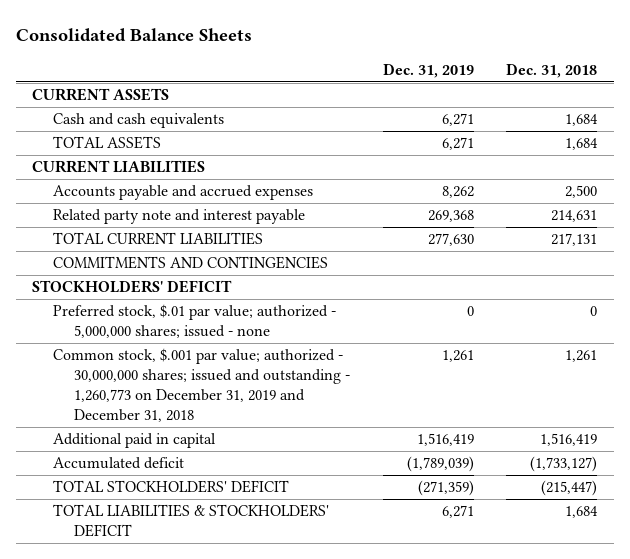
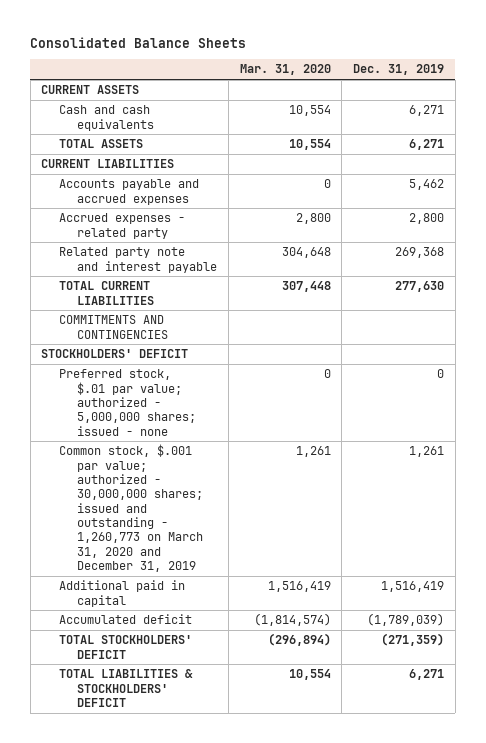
[506,62,598,78] Dec. 31, 2018 -> none
none -> [239,64,331,76] Mar. 31, 2020
[441,186,474,199] 8,262 -> [409,179,445,191] 5,462
none -> [59,213,186,239] Accrued expenses - related party
[53,348,351,422] Common stock, $.001 par value; authorized - 30,000,000 shares; issued and outstanding - 1,260,773 on December 31, 2019 and December 31, 2018 -> [59,444,203,572] Common stock, $.001 par value; authorized - 30,000,000 shares; issued and outstanding - 1,260,773 on March 31, 2020 and December 31, 2019

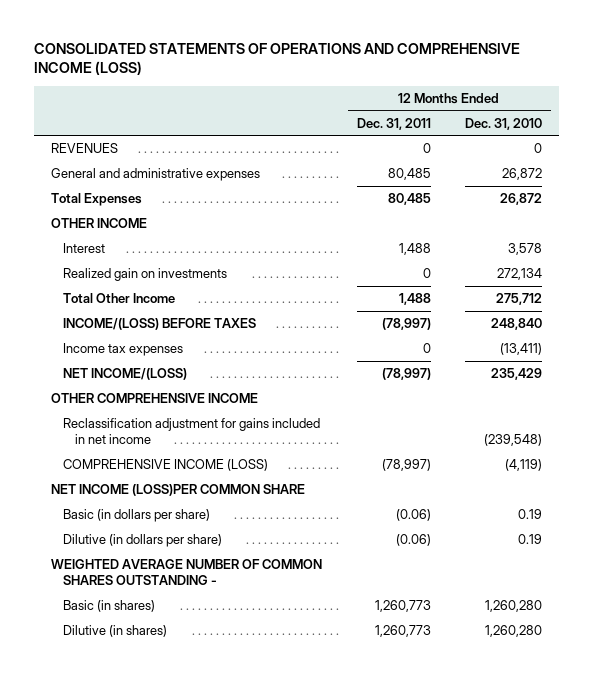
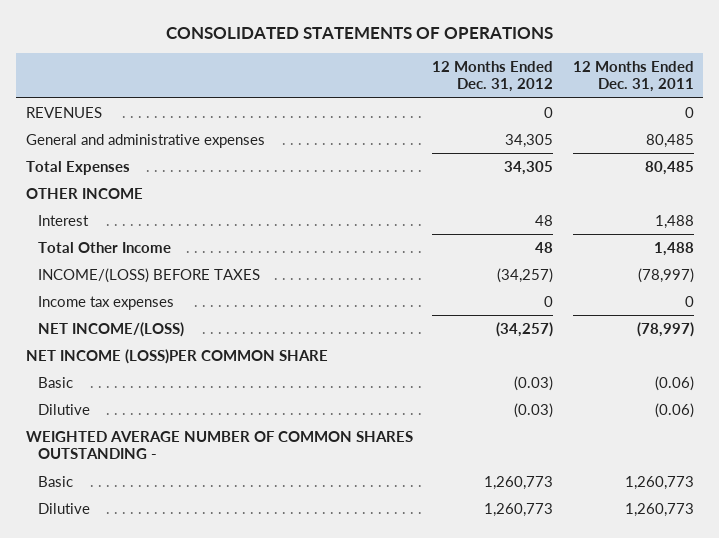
[33,42,520,76] CONSOLIDATED STATEMENTS OF OPERATIONS AND COMPREHENSIVE INCOME (LOSS) -> [165,26,553,39] CONSOLIDATED STATEMENTS OF OPERATIONS
[465,117,543,130] Dec. 31, 2010 -> none
none -> [432,61,554,93] 12 Months Ended Dec. 31, 2012
[62,267,227,281] Realized gain on investments -> none
[50,392,258,403] OTHER COMPREHENSIVE INCOME -> none
[62,417,320,444] Reclassification adjustment for gains included in net income -> none
[62,458,268,471] COMPREHENSIVE INCOME (LOSS) -> none
[62,508,210,522] Basic (in dollars per share) -> [37,376,73,388] Basic
[62,533,222,547] Dilutive (in dollars per share) -> [37,403,90,415] Dilutive
[62,599,155,612] Basic (in shares) -> [37,475,73,487] Basic
[62,624,167,637] Dilutive (in shares) -> [37,502,90,514] Dilutive

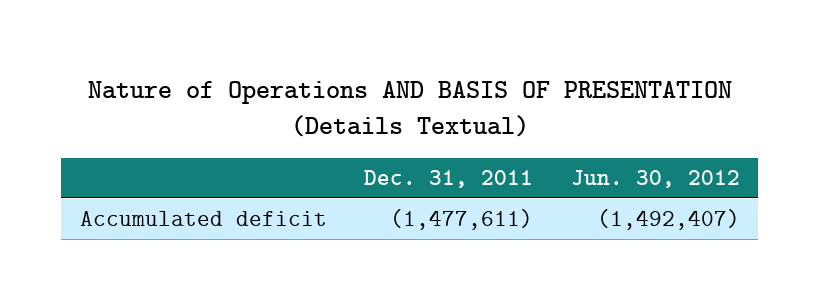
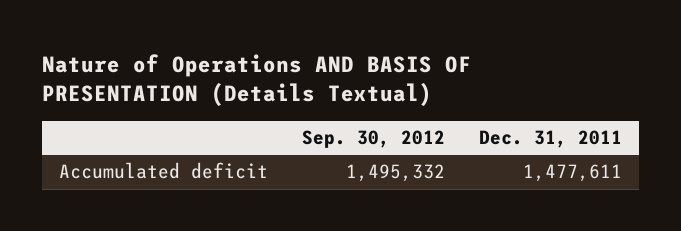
[570,170,740,189] Jun. 30, 2012 -> none
none -> [301,130,445,149] Sep. 30, 2012
[390,209,534,231] (1,477,611) -> [523,164,623,183] 1,477,611

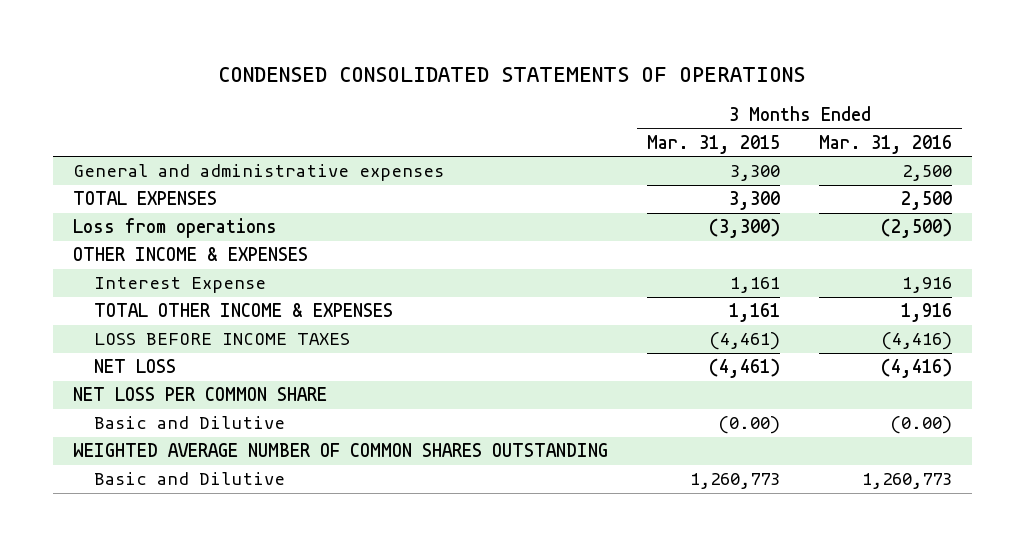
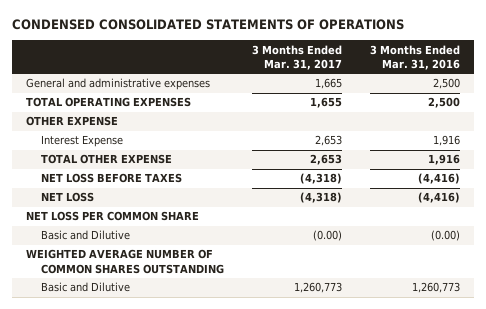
[646,134,780,154] Mar. 31, 2015 -> none
none -> [251,44,342,70] 3 Months Ended Mar. 31, 2017
[72,218,277,239] Loss from operations -> none
[72,191,217,206] TOTAL EXPENSES -> [26,97,192,108] TOTAL OPERATING EXPENSES
[72,247,308,262] OTHER INCOME & EXPENSES -> [26,116,119,127] OTHER EXPENSE
[93,303,393,318] TOTAL OTHER INCOME & EXPENSES -> [41,154,173,165] TOTAL OTHER EXPENSE
[93,333,350,346] LOSS BEFORE INCOME TAXES -> [41,173,183,184] NET LOSS BEFORE TAXES

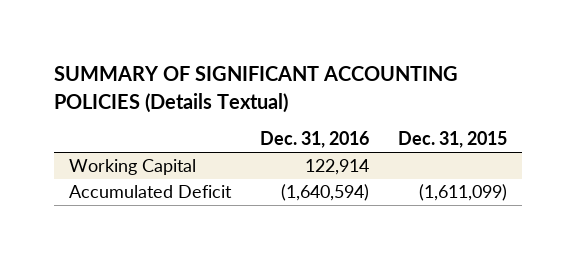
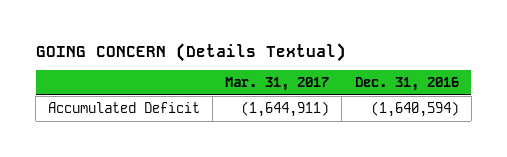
[54,66,459,113] SUMMARY OF SIGNIFICANT ACCOUNTING POLICIES (Details Textual) -> [35,42,346,62] GOING CONCERN (Details Textual)
[398,131,508,149] Dec. 31, 2015 -> none
none -> [225,77,330,92] Mar. 31, 2017
[68,159,196,176] Working Capital -> none

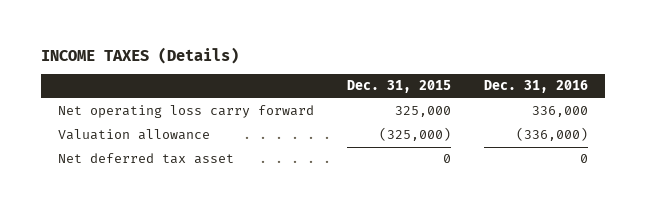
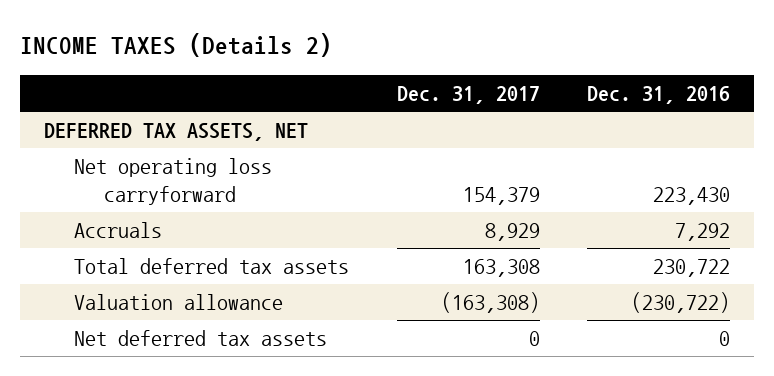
[41,47,240,65] INCOME TAXES (Details) -> [19,33,332,58] INCOME TAXES (Details 2)
[347,80,452,94] Dec. 31, 2015 -> none
none -> [396,86,540,105] Dec. 31, 2017
none -> [43,123,308,142] DEFERRED TAX ASSETS, NET
[57,105,314,119] Net operating loss carry forward -> [73,158,272,205] Net operating loss carryforward
[532,106,589,118] 336,000 -> [653,186,731,205] 223,430
none -> [73,222,162,239] Accruals
none -> [73,258,349,275] Total deferred tax assets
[516,127,589,142] (336,000) -> [631,292,731,314] (230,722)
[57,153,234,165] Net deferred tax asset -> [73,330,327,347] Net deferred tax assets

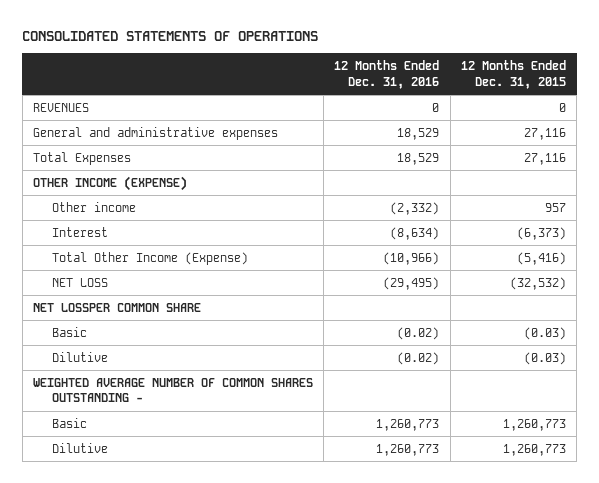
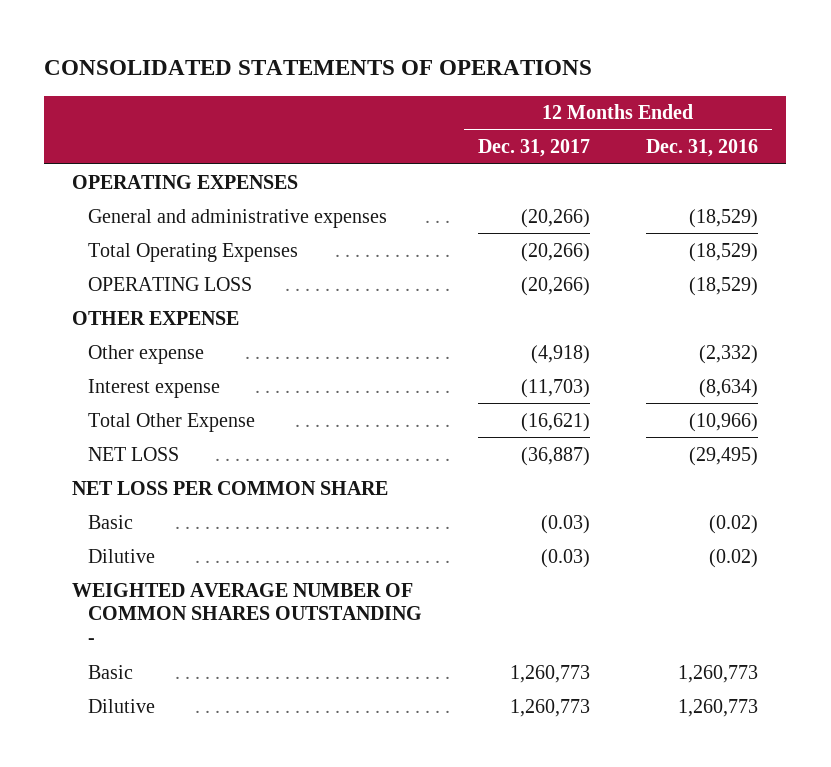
[460,60,566,89] 12 Months Ended Dec. 31, 2015 -> none
none -> [478,139,591,158] Dec. 31, 2017
[33,102,90,112] REVENUES -> none
none -> [72,174,299,189] OPERATING EXPENSES
[397,127,440,140] 18,529 -> [689,208,759,228] (18,529)
[33,151,132,165] Total Expenses -> [88,242,299,262] Total Operating Expenses
[397,152,440,165] 18,529 -> [689,242,759,262] (18,529)
none -> [88,276,253,291] OPERATING LOSS
[33,175,188,191] OTHER INCOME (EXPENSE) -> [72,310,240,325] OTHER EXPENSE
[52,201,137,212] Other income -> [88,344,205,364] Other expense
[52,226,109,237] Interest -> [88,378,221,398] Interest expense
[52,251,249,265] Total Other Income (Expense) -> [88,412,256,432] Total Other Expense
[33,302,202,312] NET LOSSPER COMMON SHARE -> [72,480,389,495] NET LOSS PER COMMON SHARE

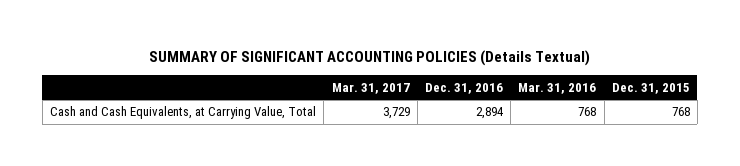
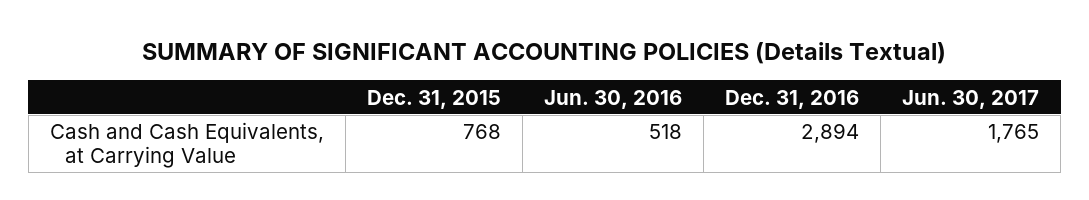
[331,82,410,94] Mar. 31, 2017 -> none
[518,82,597,94] Mar. 31, 2016 -> none
none -> [543,89,682,109] Jun. 30, 2016
none -> [901,89,1039,109] Jun. 30, 2017
[50,106,317,120] Cash and Cash Equivalents, at Carrying Value, Total -> [49,122,324,168] Cash and Cash Equivalents, at Carrying Value

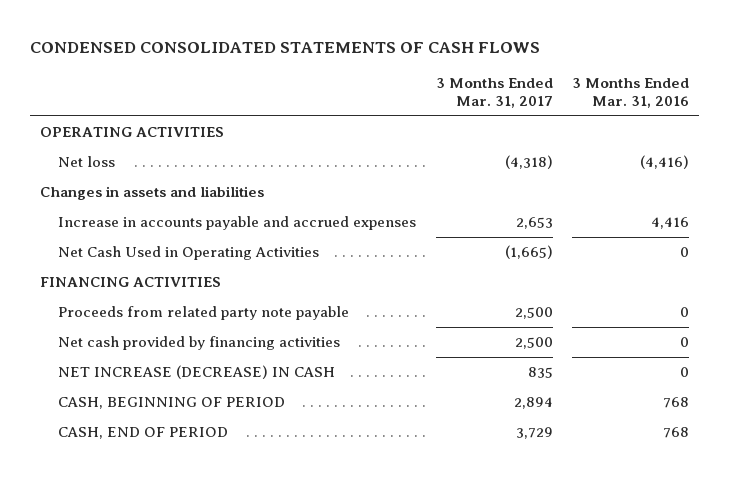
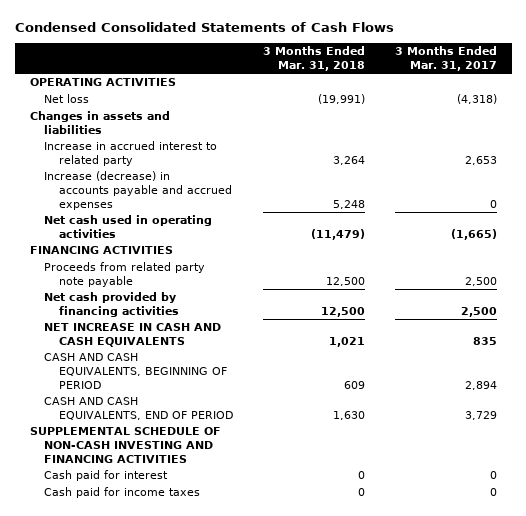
[30,42,541,54] CONDENSED CONSOLIDATED STATEMENTS OF CASH FLOWS -> [14,21,394,32] Condensed Consolidated Statements of Cash Flows
[572,78,690,109] 3 Months Ended Mar. 31, 2016 -> none
none -> [262,46,365,72] 3 Months Ended Mar. 31, 2018
none -> [44,141,218,167] Increase in accrued interest to related party
[58,216,417,231] Increase in accounts payable and accrued expenses -> [44,171,232,210] Increase (decrease) in accounts payable and accrued expenses
[515,217,553,230] 2,653 -> [489,199,497,208] 0
[58,246,320,261] Net Cash Used in Operating Activities -> [44,215,213,239] Net cash used in operating activities
[58,365,336,380] NET INCREASE (DECREASE) IN CASH -> [44,323,222,348] NET INCREASE IN CASH AND CASH EQUIVALENTS
[58,397,286,410] CASH, BEGINNING OF PERIOD -> [44,353,227,389] CASH AND CASH EQUIVALENTS, BEGINNING OF PERIOD
[58,427,229,440] CASH, END OF PERIOD -> [44,397,233,421] CASH AND CASH EQUIVALENTS, END OF PERIOD
none -> [29,427,221,463] SUPPLEMENTAL SCHEDULE OF NON-CASH INVESTING AND FINANCING ACTIVITIES
none -> [44,470,169,482] Cash paid for interest
none -> [44,487,201,499] Cash paid for income taxes

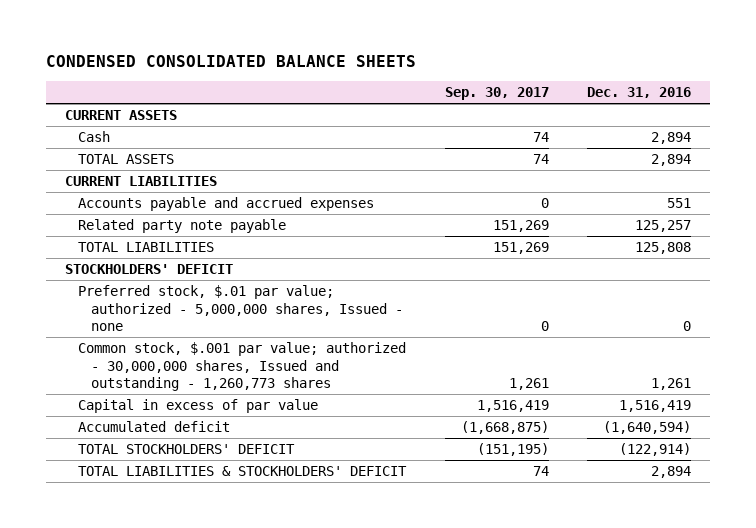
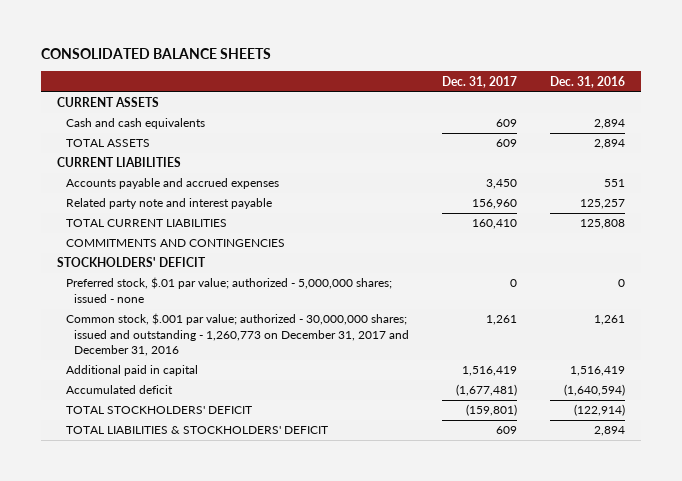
[45,55,416,68] CONDENSED CONSOLIDATED BALANCE SHEETS -> [40,48,271,60] CONSOLIDATED BALANCE SHEETS
[444,87,549,101] Sep. 30, 2017 -> none
none -> [442,75,518,88] Dec. 31, 2017
[78,131,111,143] Cash -> [65,118,205,130] Cash and cash equivalents
[78,219,287,234] Related party note payable -> [65,198,272,210] Related party note and interest payable
[78,242,215,253] TOTAL LIABILITIES -> [65,219,227,228] TOTAL CURRENT LIABILITIES
none -> [65,239,285,248] COMMITMENTS AND CONTINGENCIES
[78,285,404,332] Preferred stock, $.01 par value; authorized - 5,000,000 shares, Issued - none -> [65,277,392,303] Preferred stock, $.01 par value; authorized - 5,000,000 shares; issued - none
[78,342,407,392] Common stock, $.001 par value; authorized - 30,000,000 shares, Issued and outstanding - 1,260,773 shares -> [65,313,410,357] Common stock, $.001 par value; authorized - 30,000,000 shares; issued and outstanding - 1,260,773 on December 31, 2017 and December 31, 2016
[78,399,319,414] Capital in excess of par value -> [65,365,198,377] Additional paid in capital

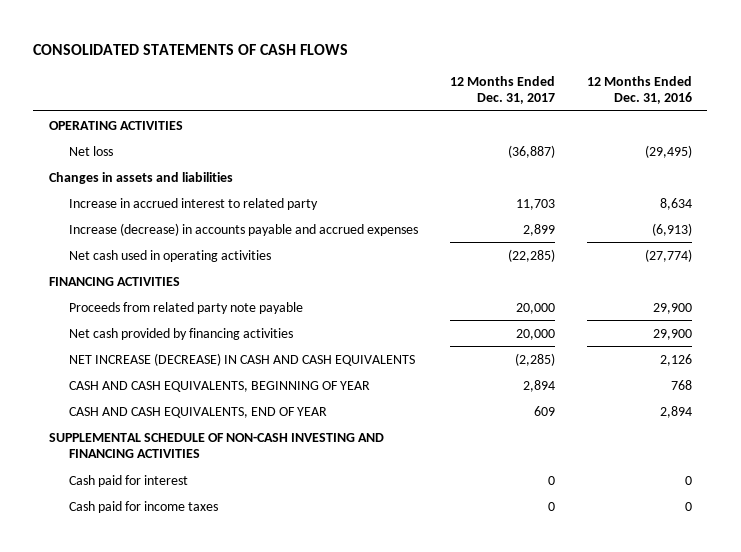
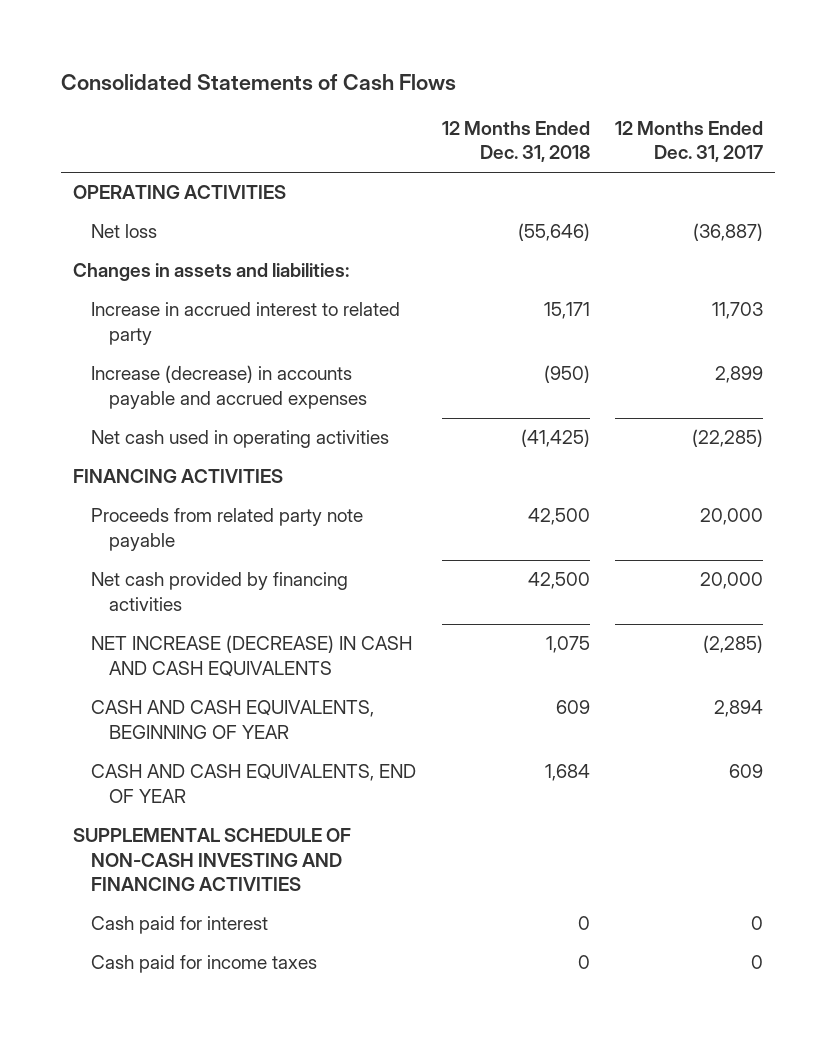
[33,43,349,55] CONSOLIDATED STATEMENTS OF CASH FLOWS -> [60,73,456,90] Consolidated Statements of Cash Flows
[586,75,692,105] 12 Months Ended Dec. 31, 2016 -> none
none -> [441,121,590,163] 12 Months Ended Dec. 31, 2018
[49,171,234,184] Changes in assets and liabilities -> [73,263,350,282] Changes in assets and liabilities:

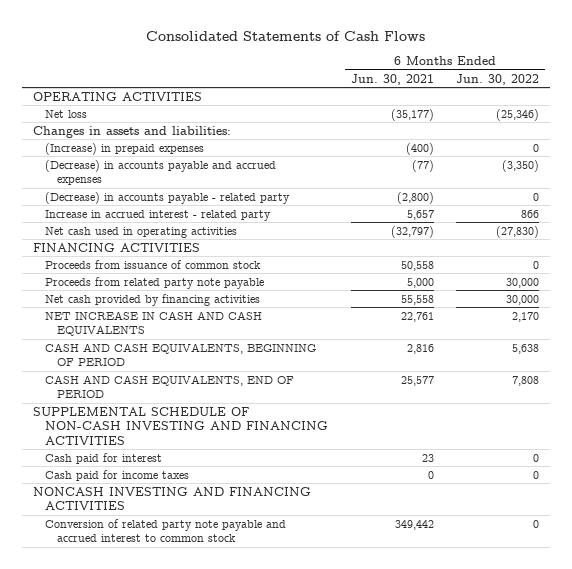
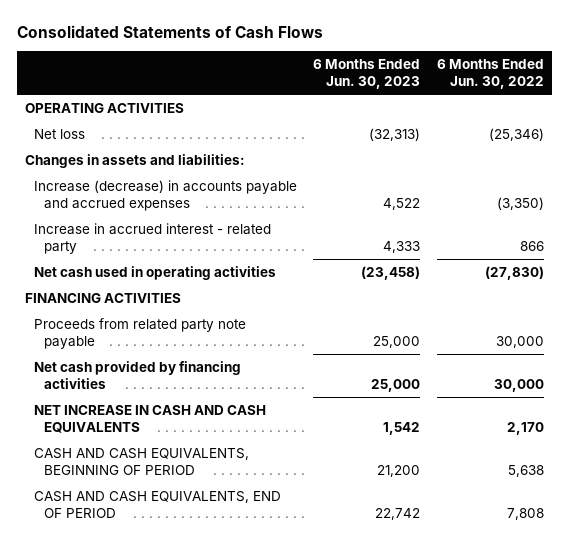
[350,73,434,85] Jun. 30, 2021 -> none
none -> [313,59,421,90] 6 Months Ended Jun. 30, 2023
[45,142,205,155] (Increase) in prepaid expenses -> none
[45,191,291,204] (Decrease) in accounts payable - related party -> none
[45,159,277,186] (Decrease) in accounts payable and accrued expenses -> [34,179,298,211] Increase (decrease) in accounts payable and accrued expenses
[45,259,262,269] Proceeds from issuance of common stock -> none
[33,406,329,445] SUPPLEMENTAL SCHEDULE OF NON-CASH INVESTING AND FINANCING ACTIVITIES -> none
[45,452,163,464] Cash paid for interest -> none
[45,469,190,481] Cash paid for income taxes -> none
[33,486,312,511] NONCASH INVESTING AND FINANCING ACTIVITIES -> none
[45,518,287,543] Conversion of related party note payable and accrued interest to common stock -> none

